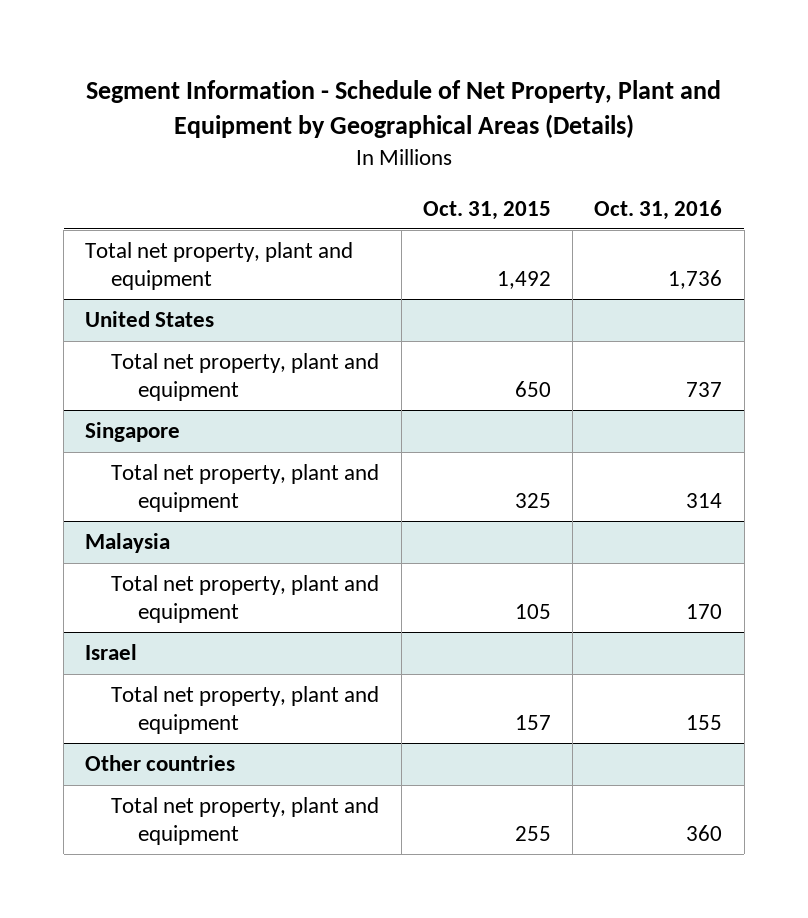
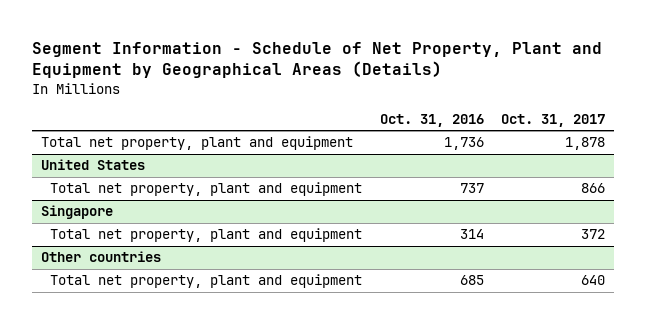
[422,200,551,220] Oct. 31, 2015 -> none
none -> [501,113,606,127] Oct. 31, 2017
[85,533,171,554] Malaysia -> none
[111,575,380,623] Total net property, plant and equipment -> none
[85,644,138,661] Israel -> none
[111,686,380,734] Total net property, plant and equipment -> none
[686,824,723,841] 360 -> [459,275,484,286] 685

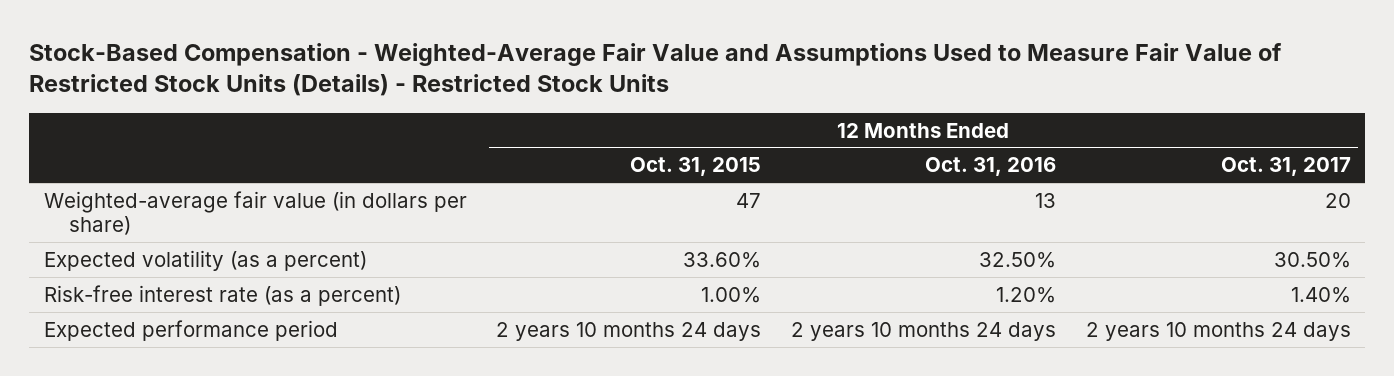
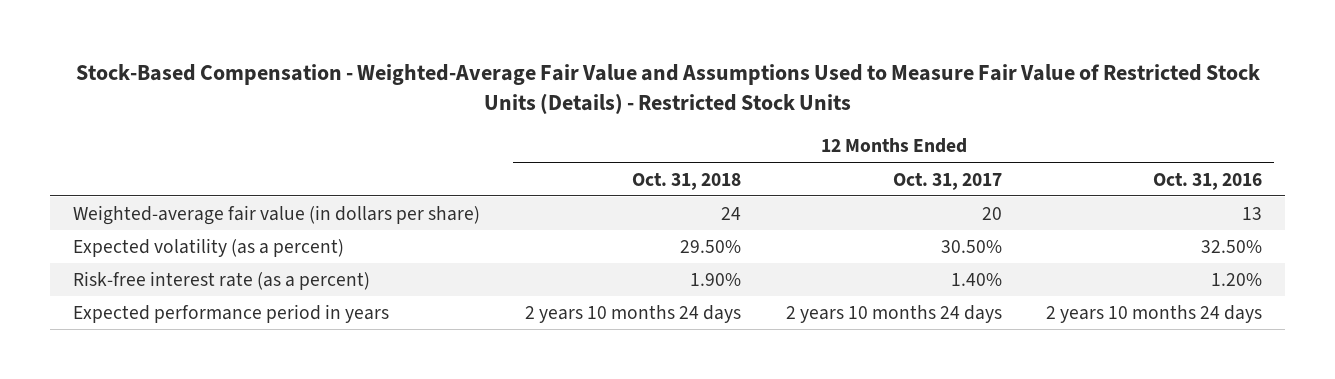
[630,157,762,177] Oct. 31, 2015 -> none
none -> [631,172,741,190] Oct. 31, 2018
[43,319,338,341] Expected performance period -> [72,303,389,323] Expected performance period in years

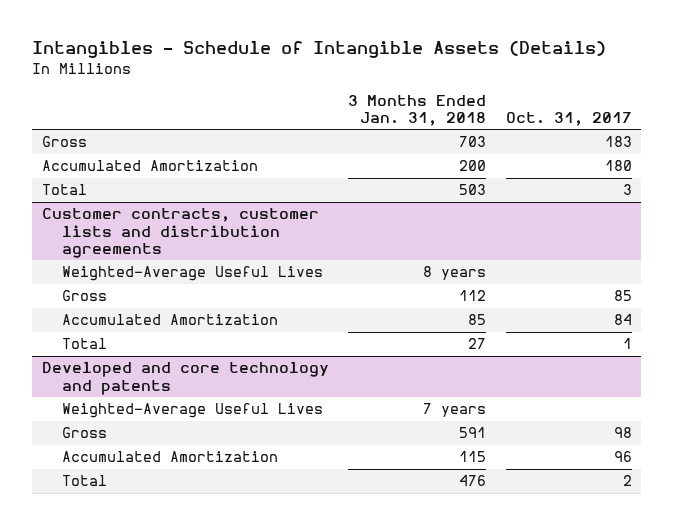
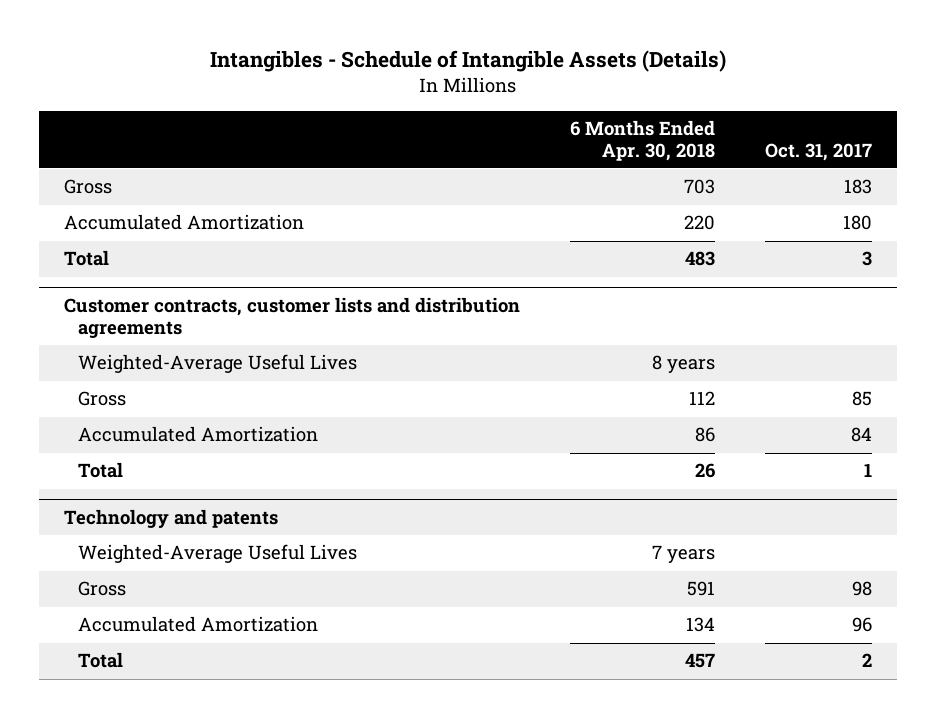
[348,94,487,126] 3 Months Ended Jan. 31, 2018 -> none
none -> [569,119,715,161] 6 Months Ended Apr. 30, 2018
[41,362,329,395] Developed and core technology and patents -> [63,509,278,529] Technology and patents

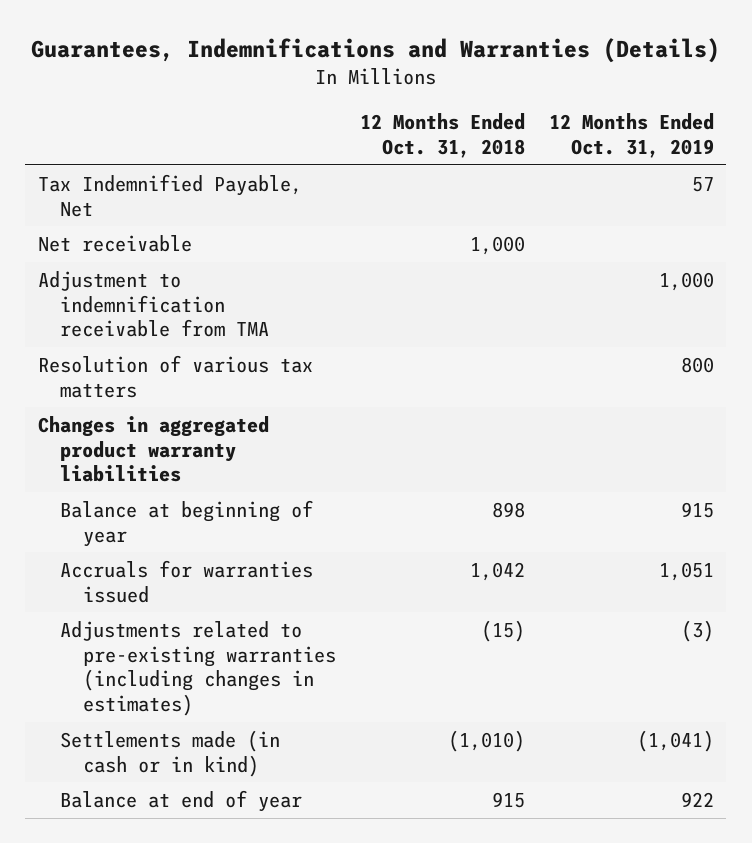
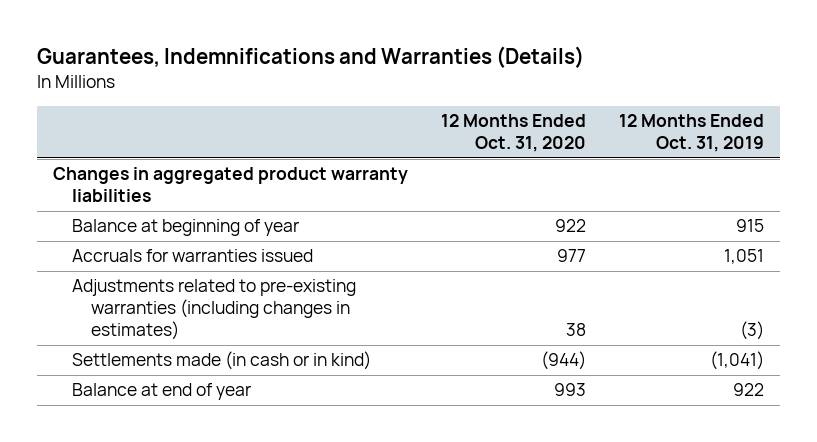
[359,113,525,158] 12 Months Ended Oct. 31, 2018 -> none
none -> [440,114,586,153] 12 Months Ended Oct. 31, 2020
[37,173,302,217] Tax Indemnified Payable, Net -> none
[37,234,192,252] Net receivable -> none
[37,270,270,338] Adjustment to indemnification receivable from TMA -> none
[37,354,313,398] Resolution of various tax matters -> none

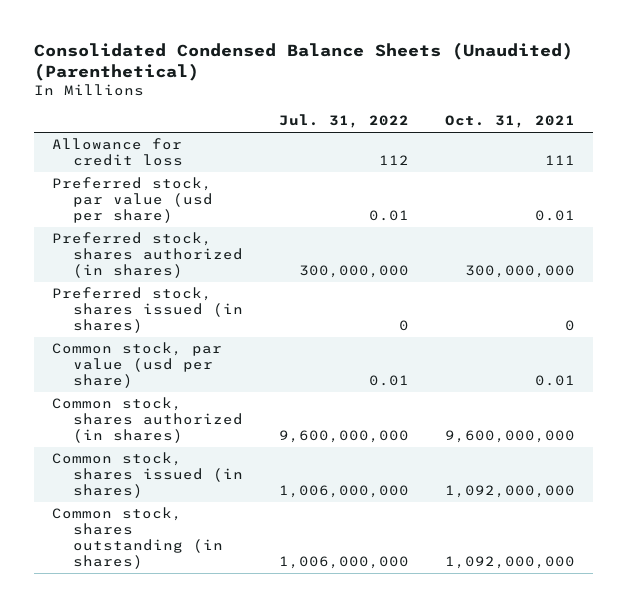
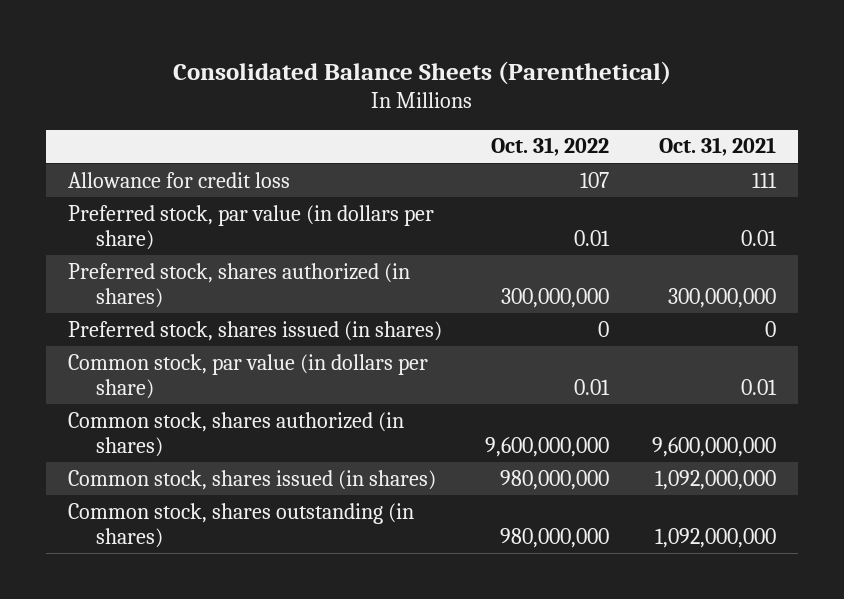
[34,41,574,81] Consolidated Condensed Balance Sheets (Unaudited) (Parenthetical) -> [173,60,672,85] Consolidated Balance Sheets (Parenthetical)
[278,114,409,129] Jul. 31, 2022 -> none
none -> [491,137,610,157] Oct. 31, 2022
[52,177,213,224] Preferred stock, par value (usd per share) -> [67,204,434,250] Preferred stock, par value (in dollars per share)
[52,342,223,389] Common stock, par value (usd per share) -> [67,353,428,399] Common stock, par value (in dollars per share)

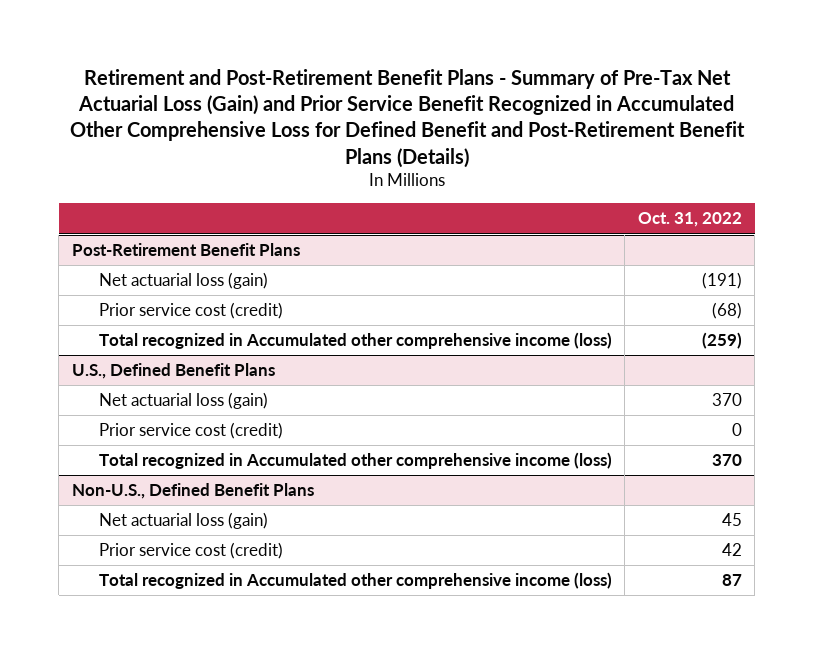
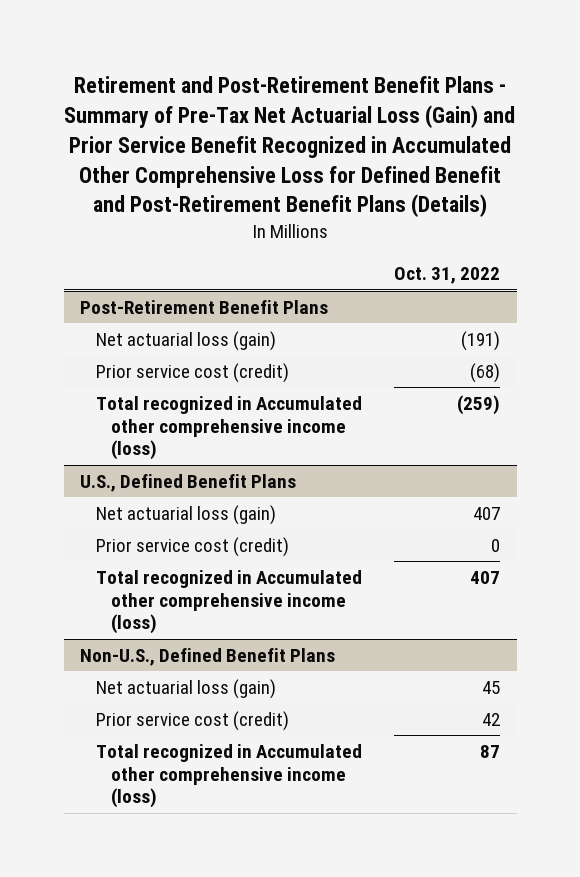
[711,393,742,407] 370 -> [473,506,501,520] 407
[711,454,742,467] 370 -> [470,570,501,584] 407

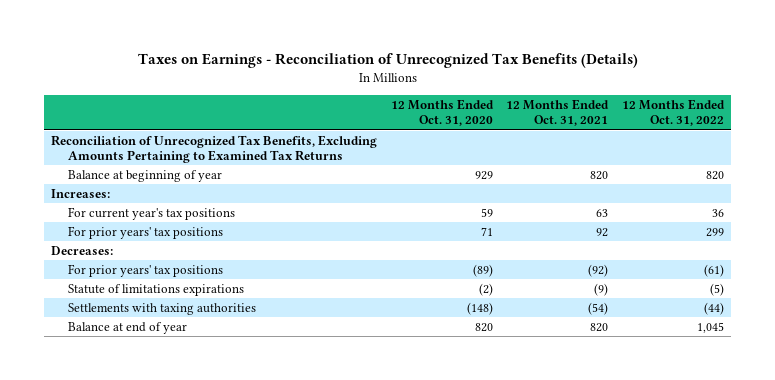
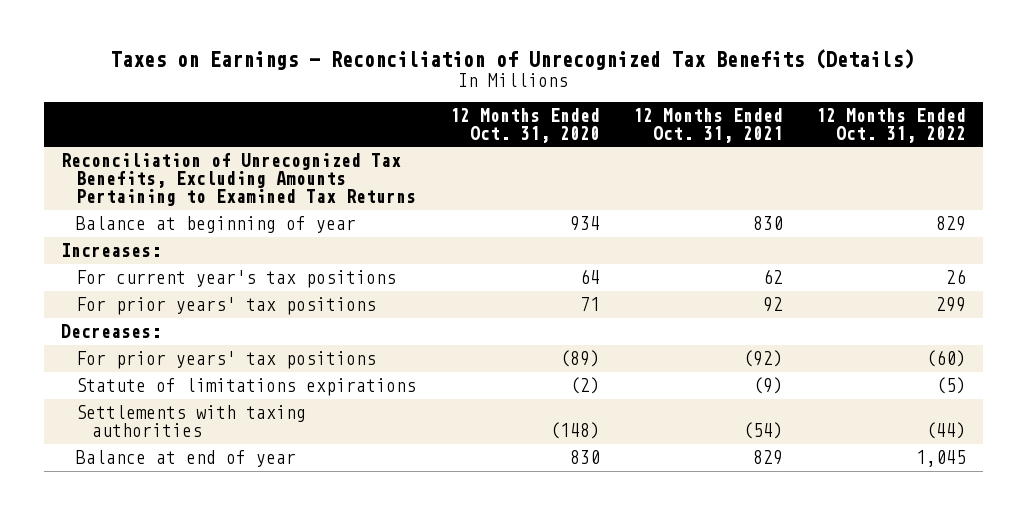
[474,170,493,180] 929 -> [569,216,600,232] 934
[590,170,609,180] 820 -> [752,216,783,231] 830
[706,170,725,180] 820 -> [936,216,967,232] 829
[480,207,493,217] 59 -> [579,269,600,285] 64
[596,208,609,217] 63 -> [762,269,783,285] 62
[712,208,725,217] 36 -> [946,269,967,285] 26
[704,263,725,277] (61) -> [926,350,967,368] (60)
[474,322,493,332] 820 -> [569,450,600,465] 830
[590,322,609,332] 820 -> [752,450,783,466] 829

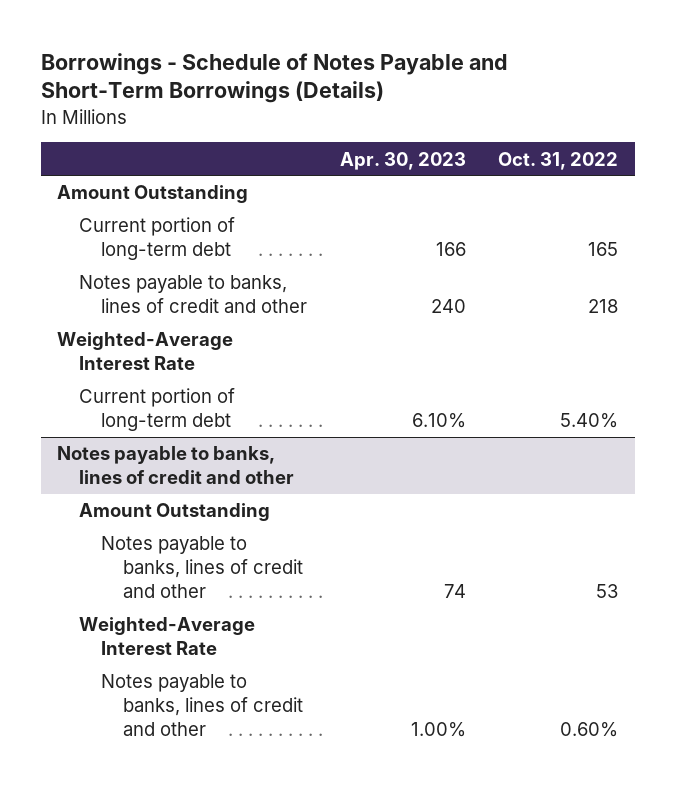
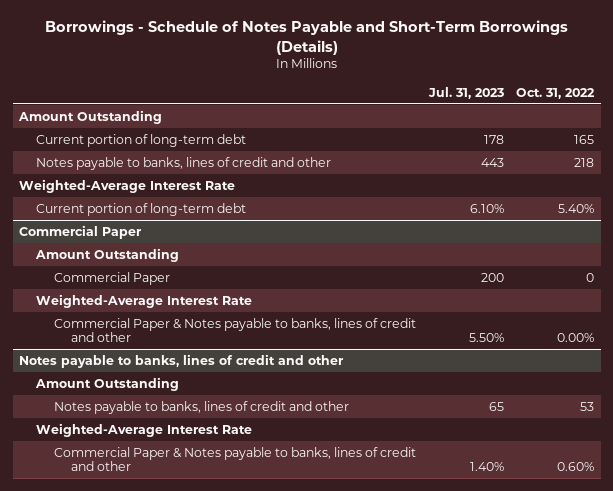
[339,151,466,170] Apr. 30, 2023 -> none
none -> [427,86,504,99] Jul. 31, 2023
none -> [19,224,143,239] Commercial Paper
none -> [35,247,180,262] Amount Outstanding
none -> [53,271,170,285] Commercial Paper
none -> [36,293,253,308] Weighted-Average Interest Rate
none -> [53,317,416,343] Commercial Paper & Notes payable to banks, lines of credit and other
[101,674,304,736] Notes payable to banks, lines of credit and other -> [53,446,416,472] Commercial Paper & Notes payable to banks, lines of credit and other

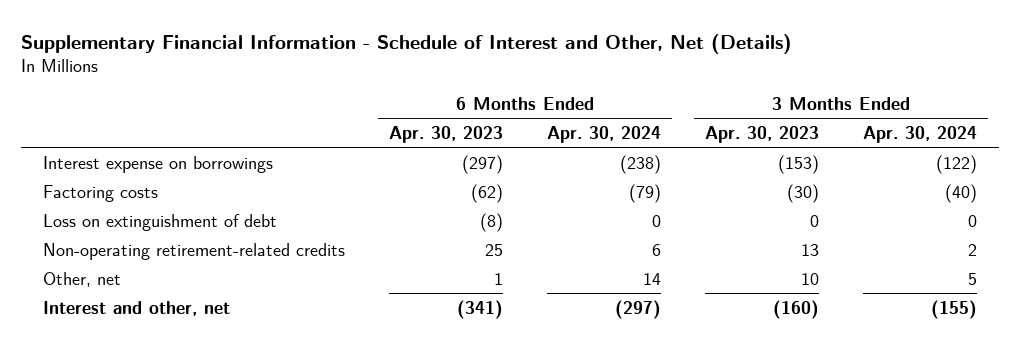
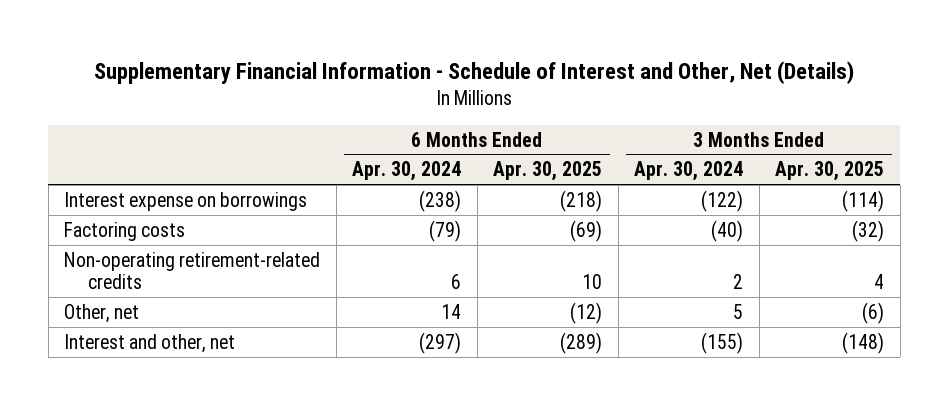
[389,126,504,144] Apr. 30, 2023 -> none
[705,126,820,144] Apr. 30, 2023 -> none
none -> [493,161,603,182] Apr. 30, 2025
none -> [775,161,885,182] Apr. 30, 2025
[43,213,278,231] Loss on extinguishment of debt -> none

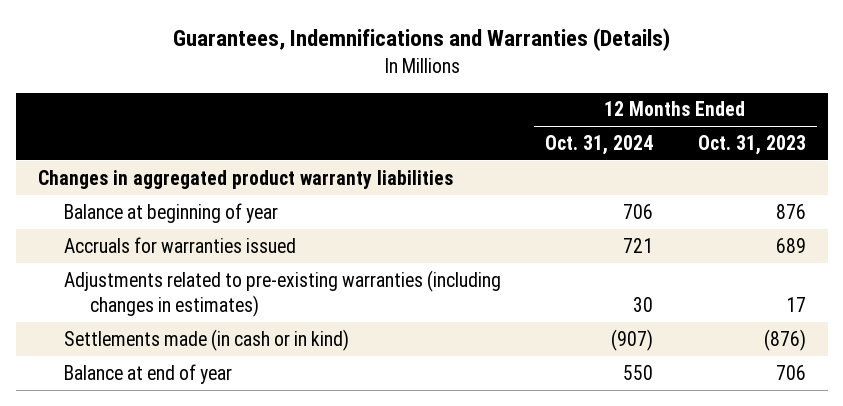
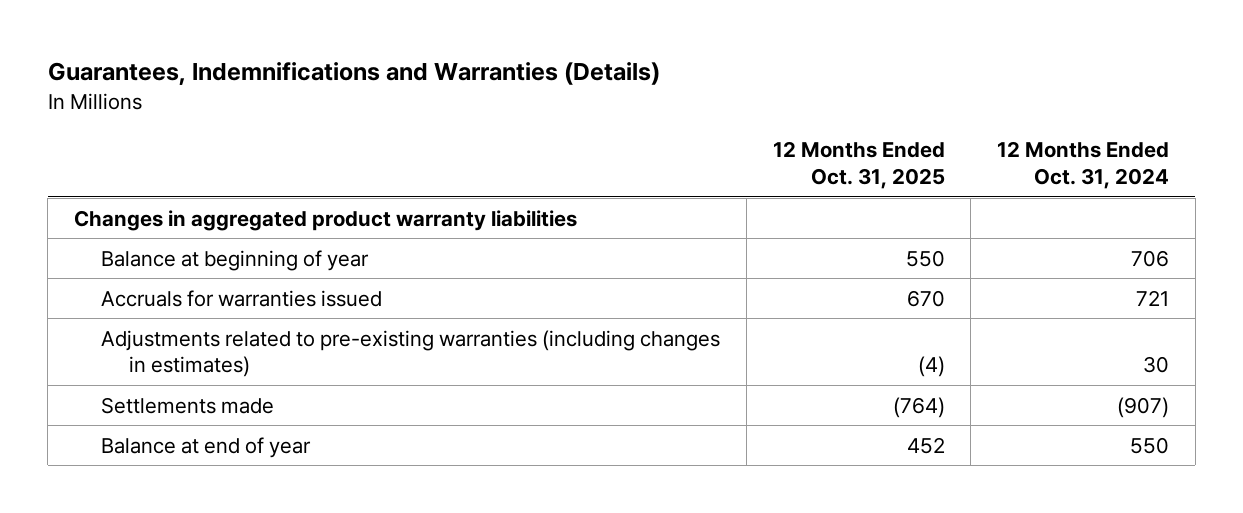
[697,135,806,156] Oct. 31, 2023 -> none
none -> [772,141,945,189] 12 Months Ended Oct. 31, 2025
[64,328,350,351] Settlements made (in cash or in kind) -> [101,396,275,414] Settlements made

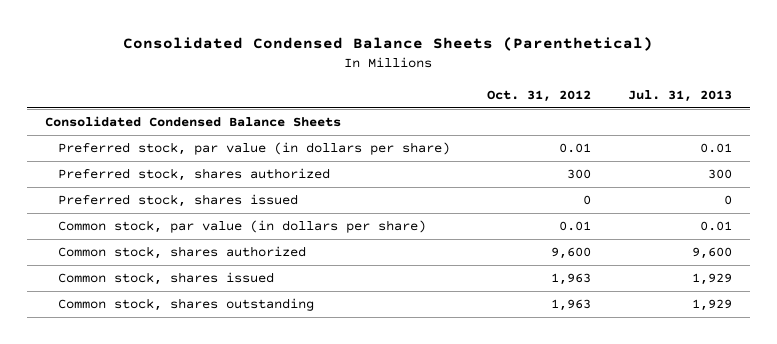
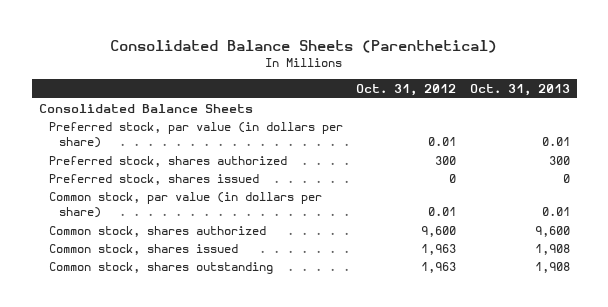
[123,37,654,52] Consolidated Condensed Balance Sheets (Parenthetical) -> [110,39,498,53] Consolidated Balance Sheets (Parenthetical)
[627,89,732,102] Jul. 31, 2013 -> none
none -> [469,84,570,97] Oct. 31, 2013
[45,116,342,128] Consolidated Condensed Balance Sheets -> [38,103,253,113] Consolidated Balance Sheets

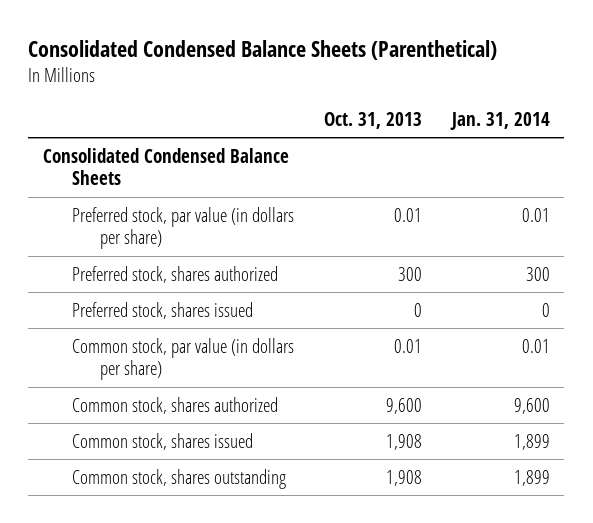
[110,39,498,53] Consolidated Balance Sheets (Parenthetical) -> [28,40,498,61] Consolidated Condensed Balance Sheets (Parenthetical)
[356,84,457,97] Oct. 31, 2012 -> none
none -> [449,111,550,130] Jan. 31, 2014
[38,103,253,113] Consolidated Balance Sheets -> [43,147,290,186] Consolidated Condensed Balance Sheets

